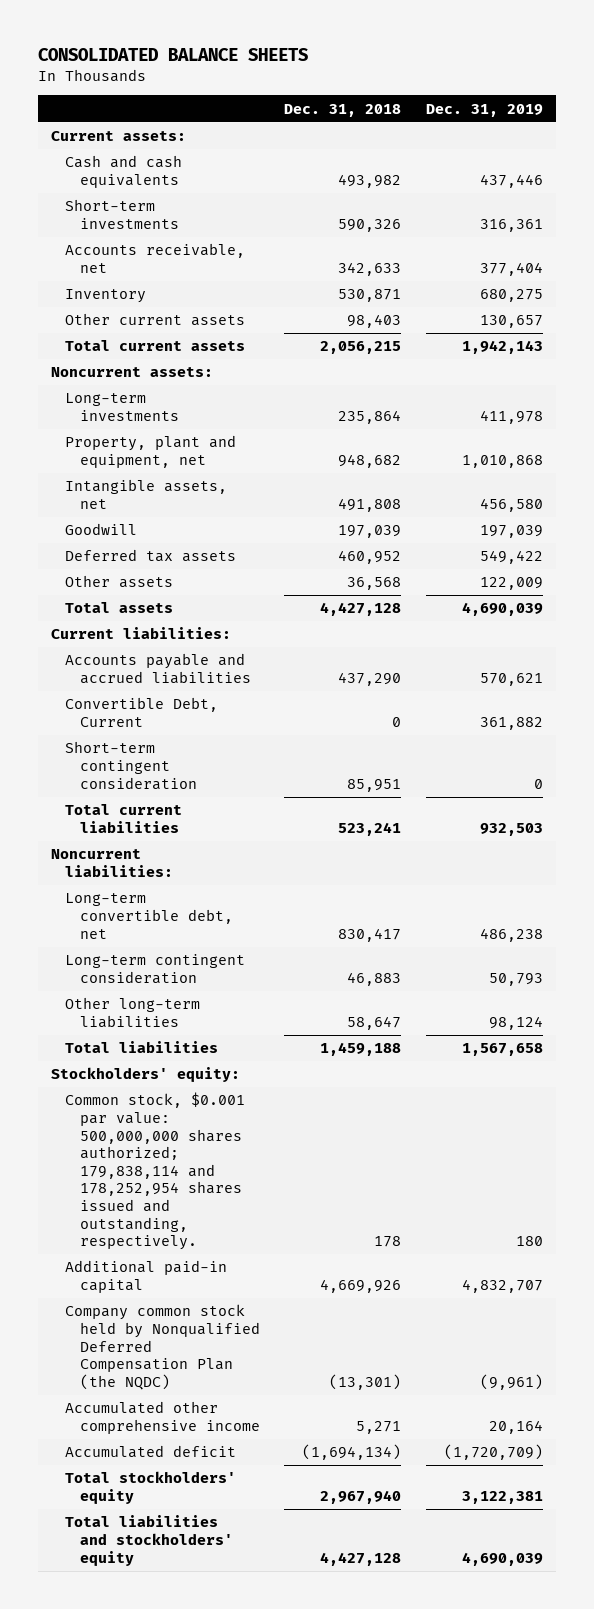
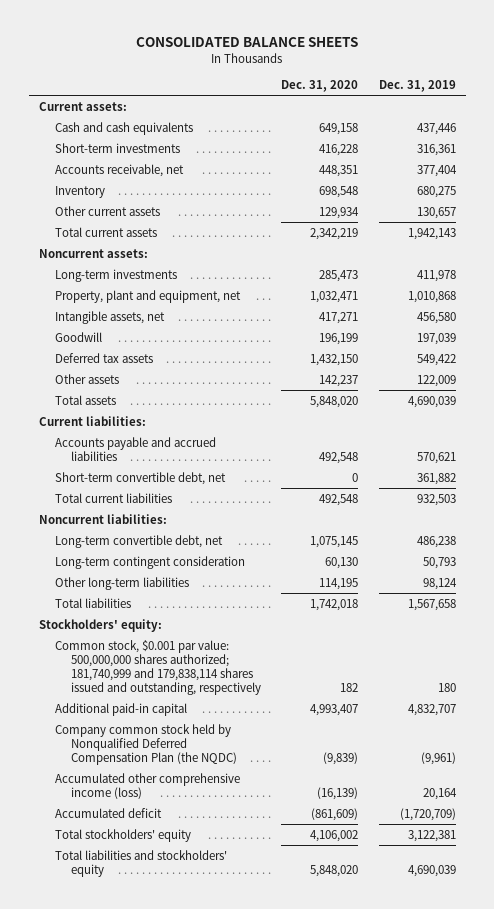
[284,103,402,117] Dec. 31, 2018 -> none
none -> [281,80,359,93] Dec. 31, 2020
[65,741,197,790] Short-term contingent consideration -> none
[65,697,219,727] Convertible Debt, Current -> [54,471,226,485] Short-term convertible debt, net
[65,1092,246,1251] Common stock, $0.001 par value: 500,000,000 shares authorized; 179,838,114 and 178,252,954 shares issued and outstanding, respectively. -> [54,639,261,696] Common stock, $0.001 par value: 500,000,000 shares authorized; 181,740,999 and 179,838,114 shares issued and outstanding, respectively
[65,1401,260,1434] Accumulated other comprehensive income -> [54,772,240,799] Accumulated other comprehensive income (loss)

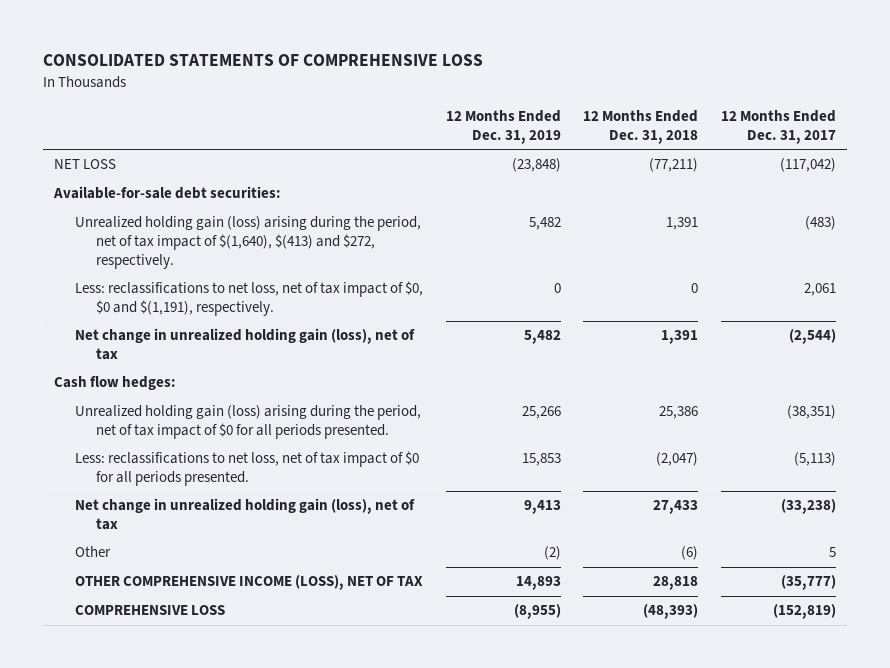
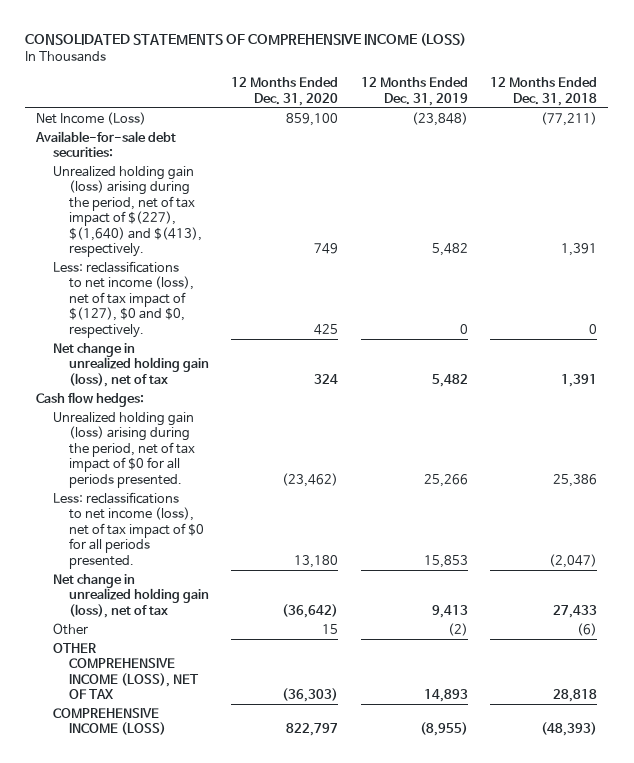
[42,54,483,67] CONSOLIDATED STATEMENTS OF COMPREHENSIVE LOSS -> [25,33,467,47] CONSOLIDATED STATEMENTS OF COMPREHENSIVE INCOME (LOSS)
[721,110,837,144] 12 Months Ended Dec. 31, 2017 -> none
none -> [231,76,339,106] 12 Months Ended Dec. 31, 2020
[53,159,116,170] NET LOSS -> [36,111,147,125] Net Income (Loss)
[74,216,421,269] Unrealized holding gain (loss) arising during the period, net of tax impact of $(1,640), $(413) and $272, respectively. -> [52,165,202,258] Unrealized holding gain (loss) arising during the period, net of tax impact of $(227), $(1,640) and $(413), respectively.
[74,281,423,317] Less: reclassifications to net loss, net of tax impact of $0, $0 and $(1,191), respectively. -> [52,260,194,338] Less: reclassifications to net income (loss), net of tax impact of $(127), $0 and $0, respectively.
[74,451,419,487] Less: reclassifications to net loss, net of tax impact of $0 for all periods presented. -> [52,491,204,569] Less: reclassifications to net income (loss), net of tax impact of $0 for all periods presented.
[74,605,225,616] COMPREHENSIVE LOSS -> [52,707,166,736] COMPREHENSIVE INCOME (LOSS)

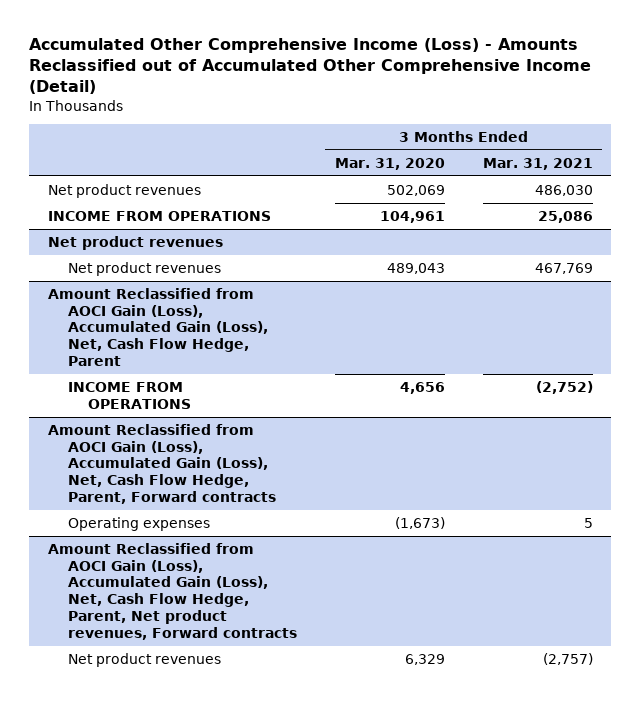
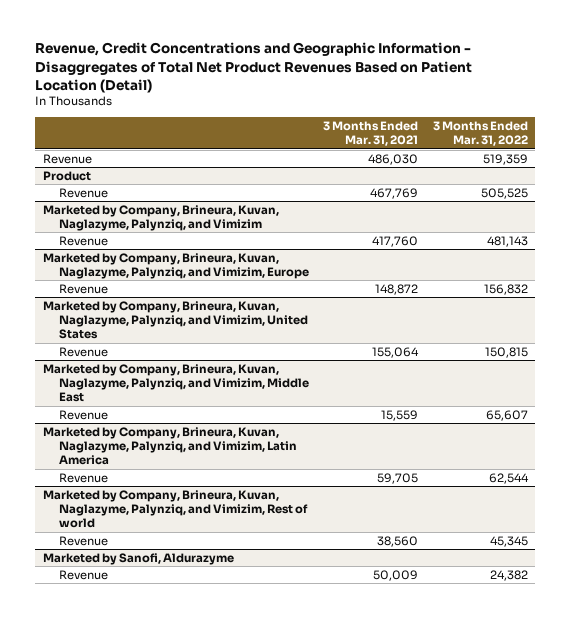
[29,38,592,95] Accumulated Other Comprehensive Income (Loss) - Amounts Reclassified out of Accumulated Other Comprehensive Income (Detail) -> [35,42,473,93] Revenue, Credit Concentrations and Geographic Information - Disaggregates of Total Net Product Revenues Based on Patient Location (Detail)
[334,157,445,170] Mar. 31, 2020 -> none
none -> [432,121,528,147] 3 Months Ended Mar. 31, 2022
[48,210,272,221] INCOME FROM OPERATIONS -> none
[48,287,269,367] Amount Reclassified from AOCI Gain (Loss), Accumulated Gain (Loss), Net, Cash Flow Hedge, Parent -> none
[68,381,192,409] INCOME FROM OPERATIONS -> none
[48,423,277,505] Amount Reclassified from AOCI Gain (Loss), Accumulated Gain (Loss), Net, Cash Flow Hedge, Parent, Forward contracts -> none
[68,516,211,531] Operating expenses -> none
[48,542,298,640] Amount Reclassified from AOCI Gain (Loss), Accumulated Gain (Loss), Net, Cash Flow Hedge, Parent, Net product revenues, Forward contracts -> none
[68,652,222,667] Net product revenues -> none
[48,183,202,198] Net product revenues -> [42,153,92,164] Revenue
[48,235,224,250] Net product revenues -> [42,170,91,181] Product
[68,261,222,276] Net product revenues -> [58,187,108,198] Revenue
none -> [42,204,279,232] Marketed by Company, Brineura, Kuvan, Naglazyme, Palynziq, and Vimizim
none -> [58,235,108,246] Revenue
none -> [42,252,309,280] Marketed by Company, Brineura, Kuvan, Naglazyme, Palynziq, and Vimizim, Europe
none -> [58,283,108,294] Revenue
none -> [42,300,308,340] Marketed by Company, Brineura, Kuvan, Naglazyme, Palynziq, and Vimizim, United States
none -> [58,346,108,357] Revenue
none -> [42,363,309,403] Marketed by Company, Brineura, Kuvan, Naglazyme, Palynziq, and Vimizim, Middle East
none -> [58,409,108,420] Revenue
none -> [42,426,297,466] Marketed by Company, Brineura, Kuvan, Naglazyme, Palynziq, and Vimizim, Latin America
none -> [58,472,108,483] Revenue
none -> [42,489,308,529] Marketed by Company, Brineura, Kuvan, Naglazyme, Palynziq, and Vimizim, Rest of world
none -> [58,535,108,546] Revenue
none -> [42,552,234,565] Marketed by Sanofi, Aldurazyme
none -> [58,569,108,580] Revenue

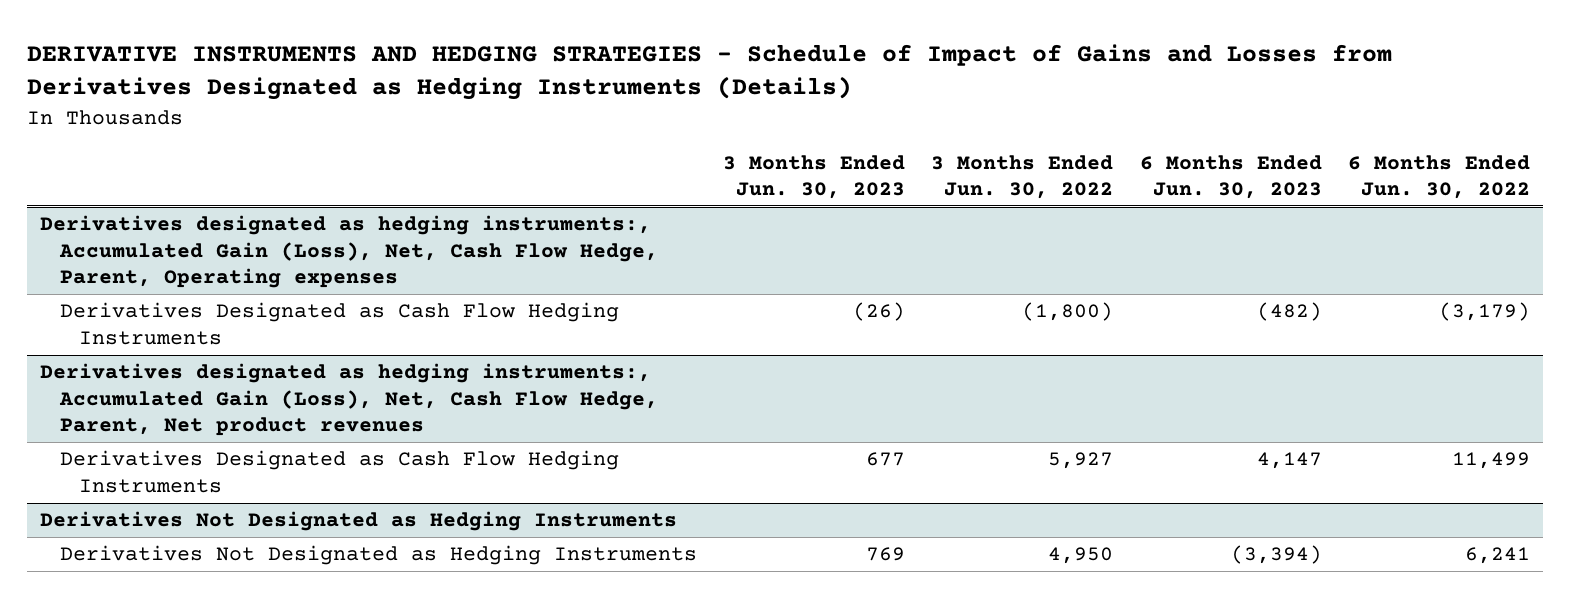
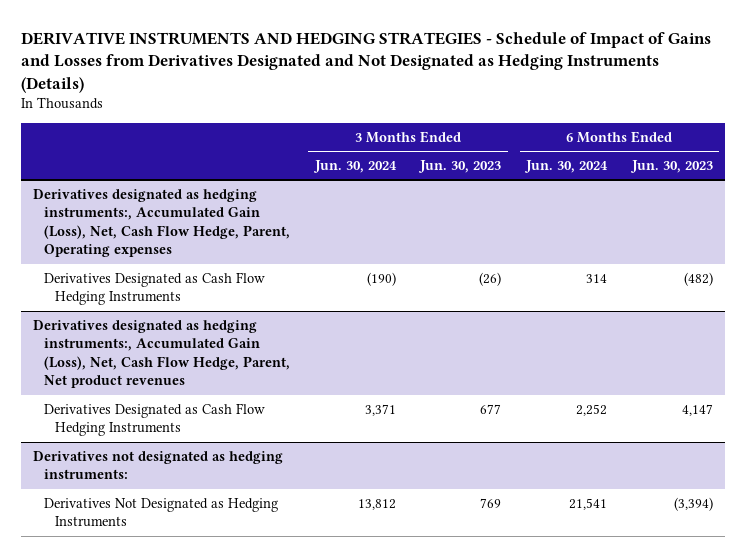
[26,43,1392,101] DERIVATIVE INSTRUMENTS AND HEDGING STRATEGIES - Schedule of Impact of Gains and Losses from Derivatives Designated as Hedging Instruments (Details) -> [20,31,711,93] DERIVATIVE INSTRUMENTS AND HEDGING STRATEGIES - Schedule of Impact of Gains and Losses from Derivatives Designated and Not Designated as Hedging Instruments (Details)
[931,154,1114,200] 3 Months Ended Jun. 30, 2022 -> none
[1347,154,1530,200] 6 Months Ended Jun. 30, 2022 -> none
none -> [312,159,397,173] Jun. 30, 2024
none -> [524,159,609,173] Jun. 30, 2024
[40,511,678,532] Derivatives Not Designated as Hedging Instruments -> [33,450,284,480] Derivatives not designated as hedging instruments:

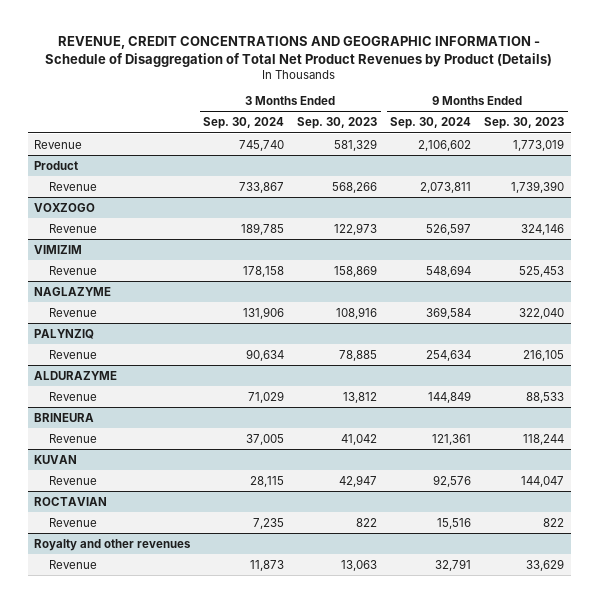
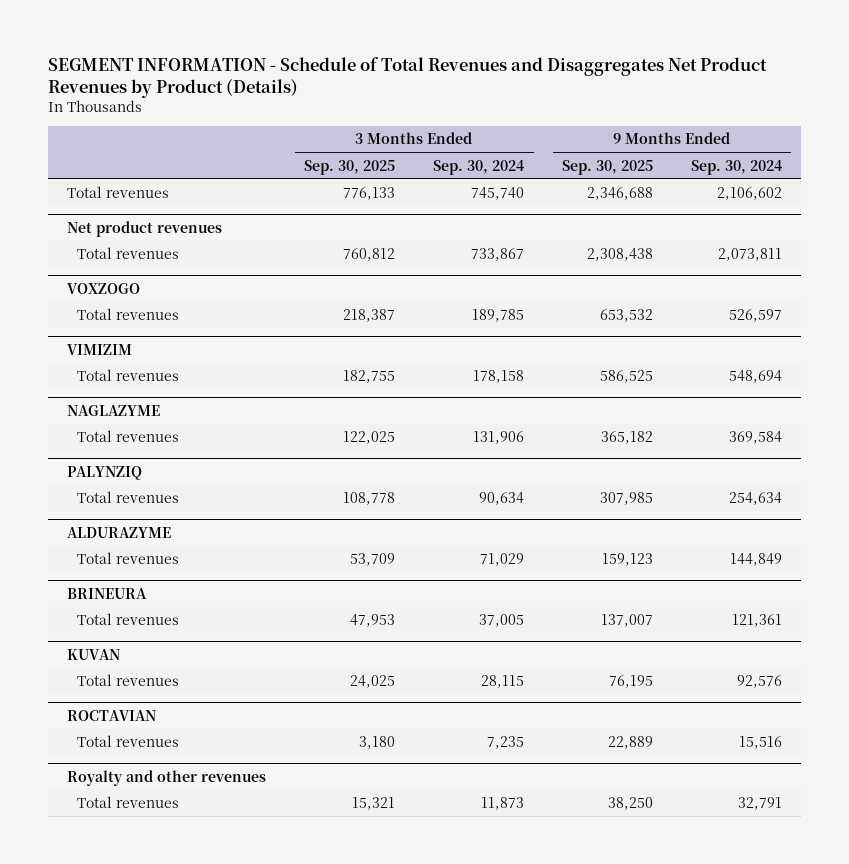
[45,35,553,67] REVENUE, CREDIT CONCENTRATIONS AND GEOGRAPHIC INFORMATION - Schedule of Disaggregation of Total Net Product Revenues by Product (Details) -> [48,56,768,98] SEGMENT INFORMATION - Schedule of Total Revenues and Disaggregates Net Product Revenues by Product (Details)
[297,117,378,130] Sep. 30, 2023 -> none
[484,117,565,130] Sep. 30, 2023 -> none
none -> [304,159,396,175] Sep. 30, 2025
none -> [561,159,653,175] Sep. 30, 2025
[34,139,83,149] Revenue -> [67,186,170,199] Total revenues
[34,160,79,170] Product -> [67,220,223,237] Net product revenues
[49,181,98,191] Revenue -> [77,247,180,260] Total revenues
[49,223,98,233] Revenue -> [77,308,180,321] Total revenues
[49,265,98,275] Revenue -> [77,369,180,382] Total revenues
[49,307,98,317] Revenue -> [77,430,180,443] Total revenues
[49,349,98,359] Revenue -> [77,491,180,504] Total revenues
[49,391,98,401] Revenue -> [77,552,180,565] Total revenues
[49,433,98,443] Revenue -> [77,613,180,626] Total revenues
[49,475,98,485] Revenue -> [77,674,180,687] Total revenues
[49,517,98,527] Revenue -> [77,735,180,748] Total revenues
[49,559,98,569] Revenue -> [77,796,180,809] Total revenues

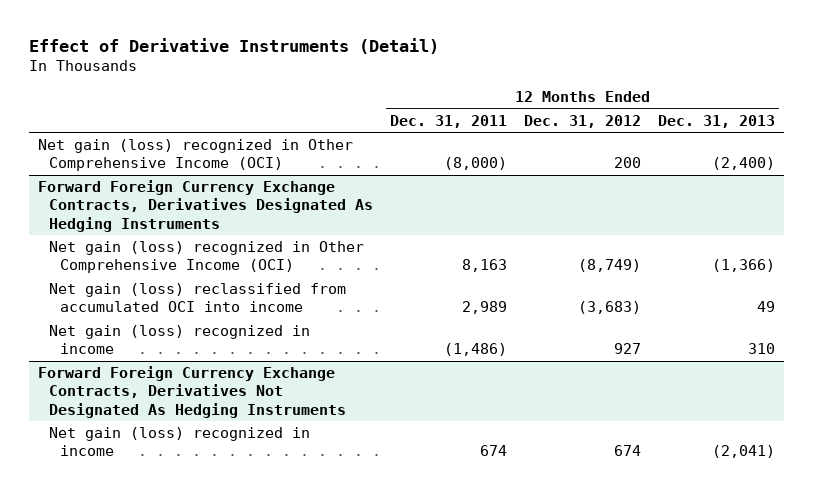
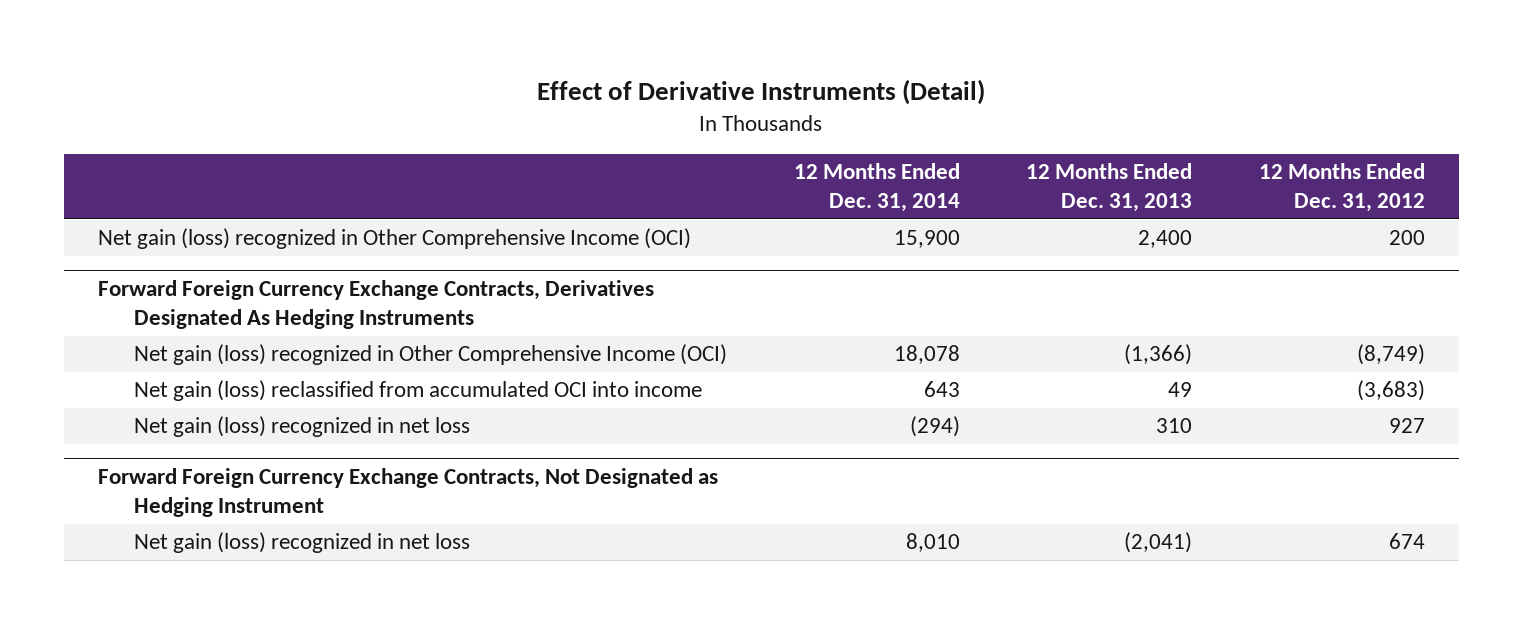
[389,114,507,128] Dec. 31, 2011 -> none
none -> [793,163,960,213] 12 Months Ended Dec. 31, 2014
[712,157,776,171] (2,400) -> [1138,230,1193,249] 2,400
[48,324,310,355] Net gain (loss) recognized in income -> [134,416,471,438] Net gain (loss) recognized in net loss
[37,365,346,418] Forward Foreign Currency Exchange Contracts, Derivatives Not Designated As Hedging Instruments -> [97,467,718,518] Forward Foreign Currency Exchange Contracts, Not Designated as Hedging Instrument
[48,426,310,457] Net gain (loss) recognized in income -> [134,532,471,554] Net gain (loss) recognized in net loss

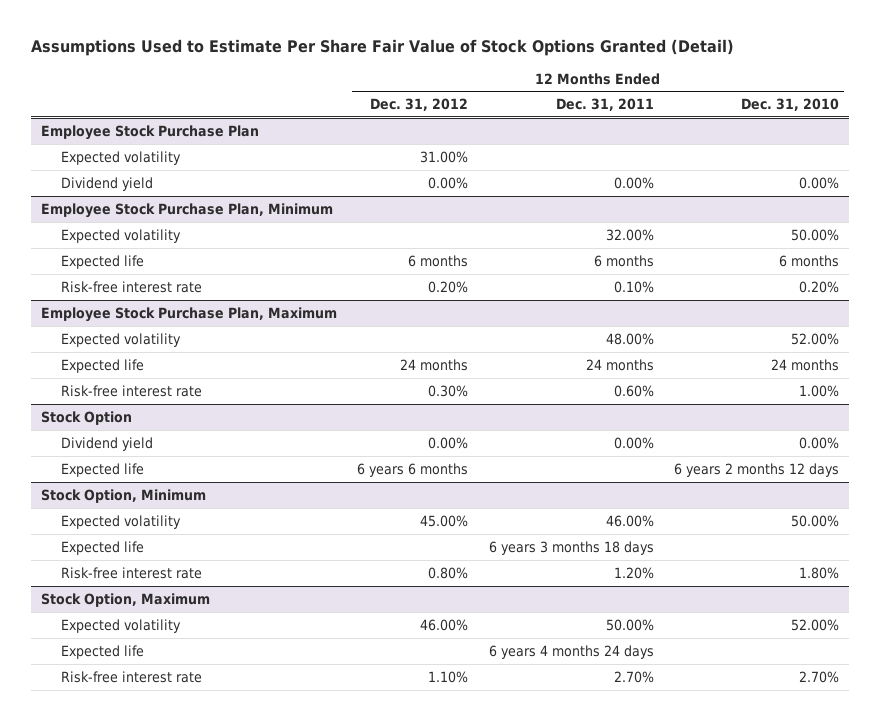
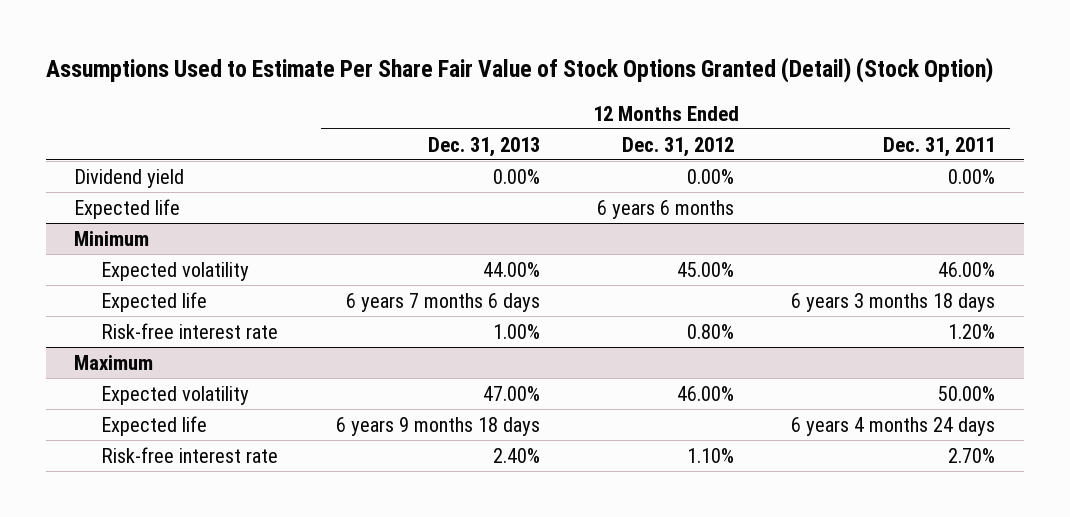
[30,39,734,57] Assumptions Used to Estimate Per Share Fair Value of Stock Options Granted (Detail) -> [45,57,993,84] Assumptions Used to Estimate Per Share Fair Value of Stock Options Granted (Detail) (Stock Option)
[741,98,840,112] Dec. 31, 2010 -> none
none -> [427,136,540,157] Dec. 31, 2013
[40,124,259,140] Employee Stock Purchase Plan -> none
[61,150,182,165] Expected volatility -> none
[40,202,333,218] Employee Stock Purchase Plan, Minimum -> none
[61,228,182,243] Expected volatility -> none
[61,254,145,269] Expected life -> none
[61,280,203,293] Risk-free interest rate -> none
[40,306,337,322] Employee Stock Purchase Plan, Maximum -> none
[61,332,182,347] Expected volatility -> none
[61,358,145,373] Expected life -> none
[61,384,203,397] Risk-free interest rate -> none
[40,410,132,425] Stock Option -> none
[61,436,154,451] Dividend yield -> none
[40,488,206,503] Stock Option, Minimum -> none
none -> [74,230,150,246] Minimum
[40,592,210,607] Stock Option, Maximum -> none
none -> [74,354,154,370] Maximum

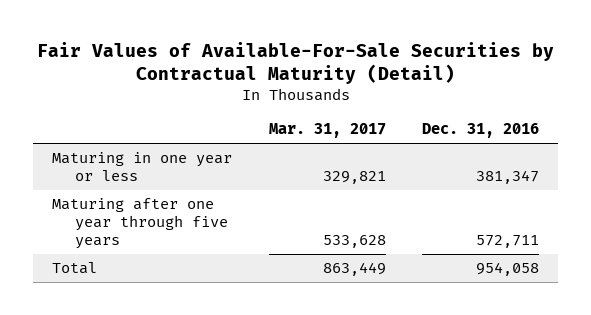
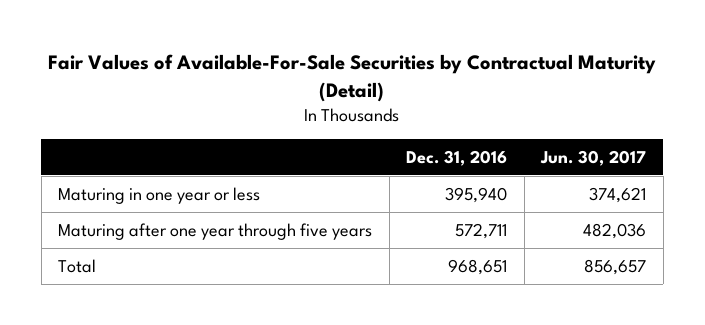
[268,123,386,139] Mar. 31, 2017 -> none
none -> [540,149,647,166] Jun. 30, 2017
[476,170,540,185] 381,347 -> [445,187,508,204] 395,940
[476,262,540,277] 954,058 -> [448,259,508,276] 968,651

